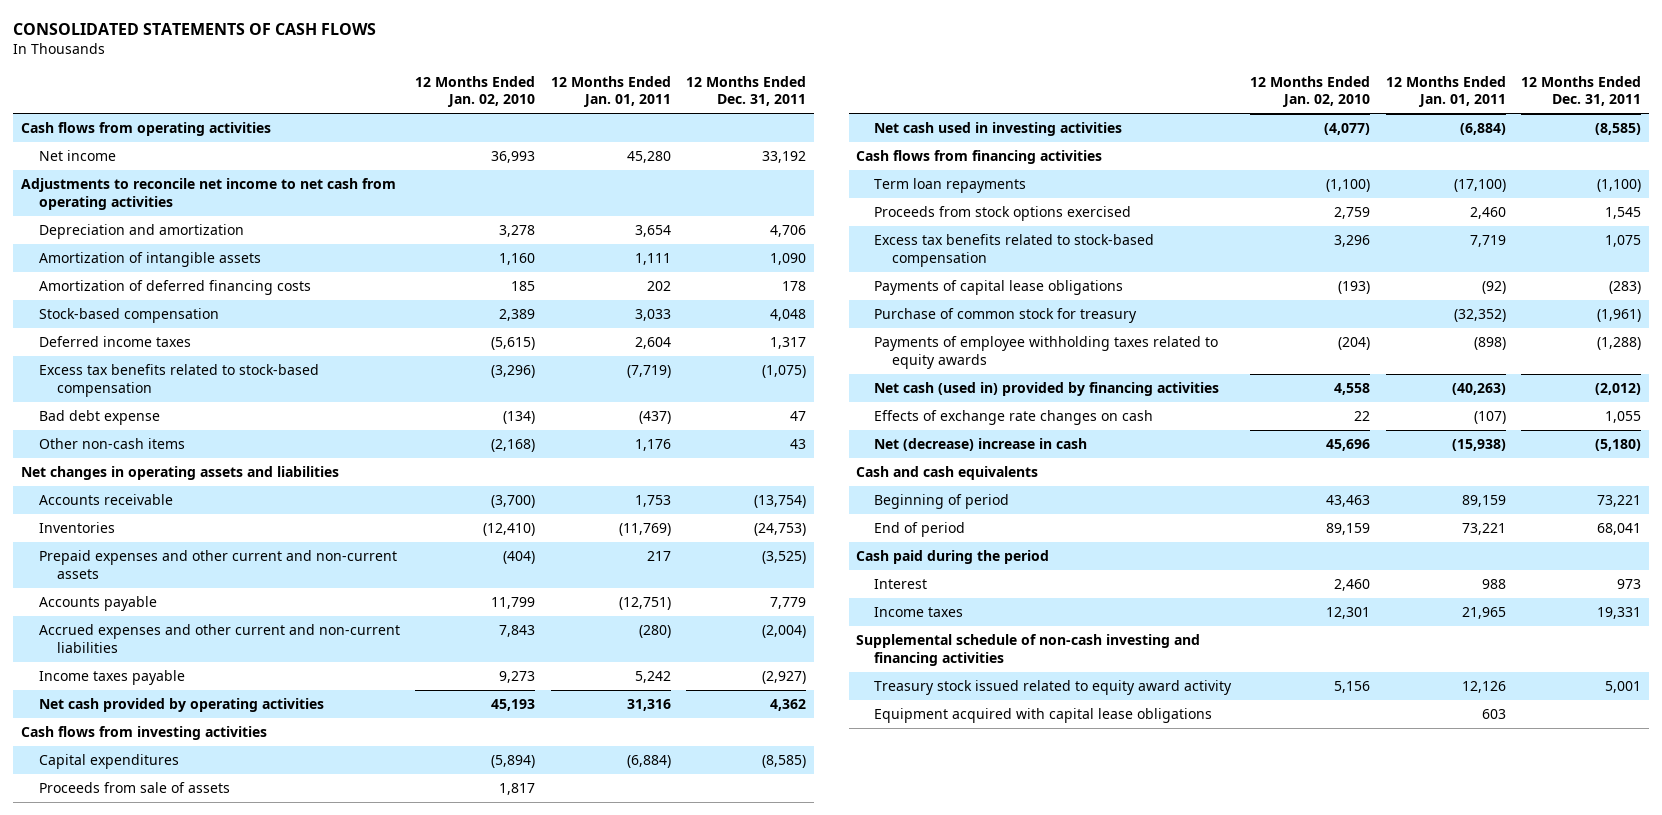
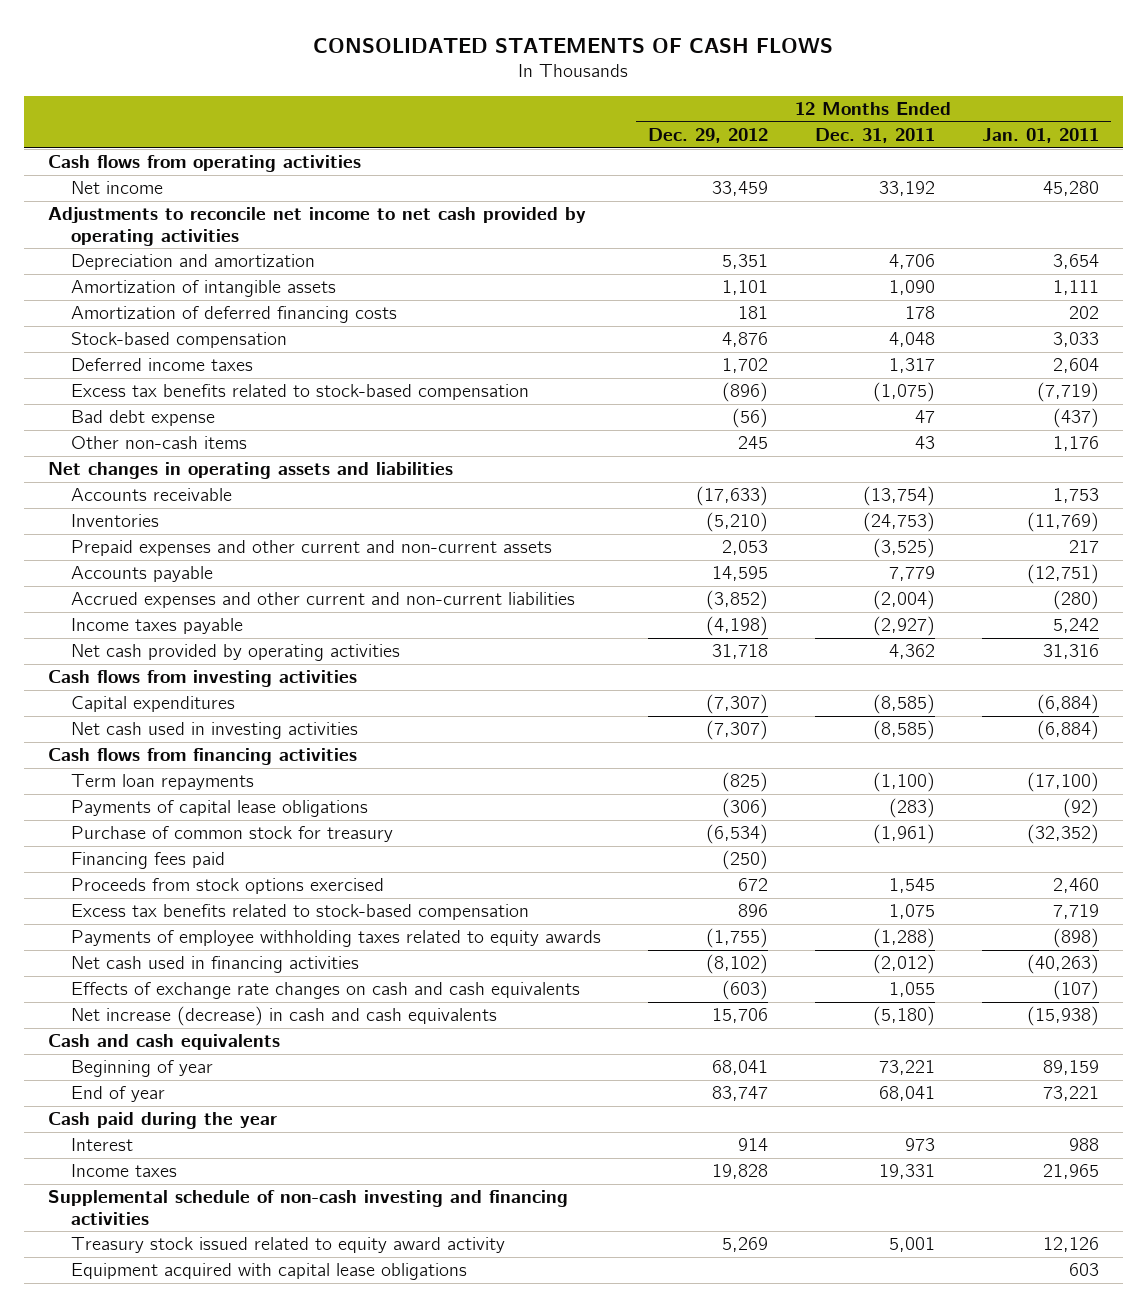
[415,75,536,108] 12 Months Ended Jan. 02, 2010 -> none
none -> [647,127,768,143] Dec. 29, 2012
[21,178,397,210] Adjustments to reconcile net income to net cash from operating activities -> [47,207,586,246] Adjustments to reconcile net income to net cash provided by operating activities
[38,782,230,794] Proceeds from sale of assets -> none
none -> [70,852,225,870] Financing fees paid
[874,206,1132,222] Proceeds from stock options exercised -> [70,878,384,895] Proceeds from stock options exercised
[874,234,1155,267] Excess tax benefits related to stock-based compensation -> [70,904,529,921] Excess tax benefits related to stock-based compensation
[874,382,1220,397] Net cash (used in) provided by financing activities -> [70,956,359,974] Net cash used in financing activities
[874,410,1154,426] Effects of exchange rate changes on cash -> [70,982,580,1000] Effects of exchange rate changes on cash and cash equivalents
[874,438,1088,452] Net (decrease) increase in cash -> [70,1006,497,1027] Net increase (decrease) in cash and cash equivalents
[874,494,1010,510] Beginning of period -> [70,1060,213,1078] Beginning of year
[874,522,966,538] End of period -> [70,1086,165,1103] End of year
[856,550,1050,565] Cash paid during the period -> [47,1112,277,1130] Cash paid during the year

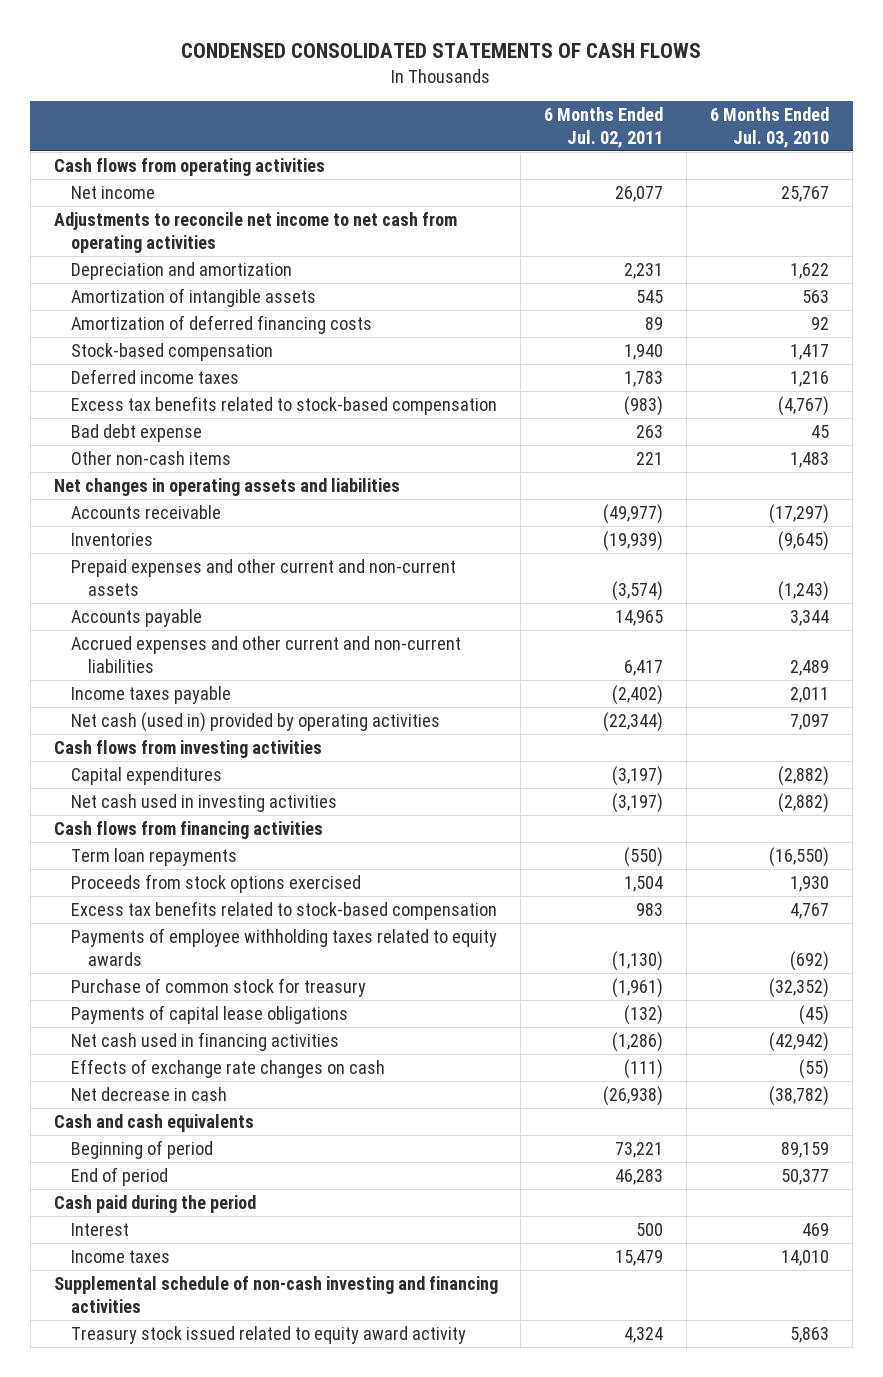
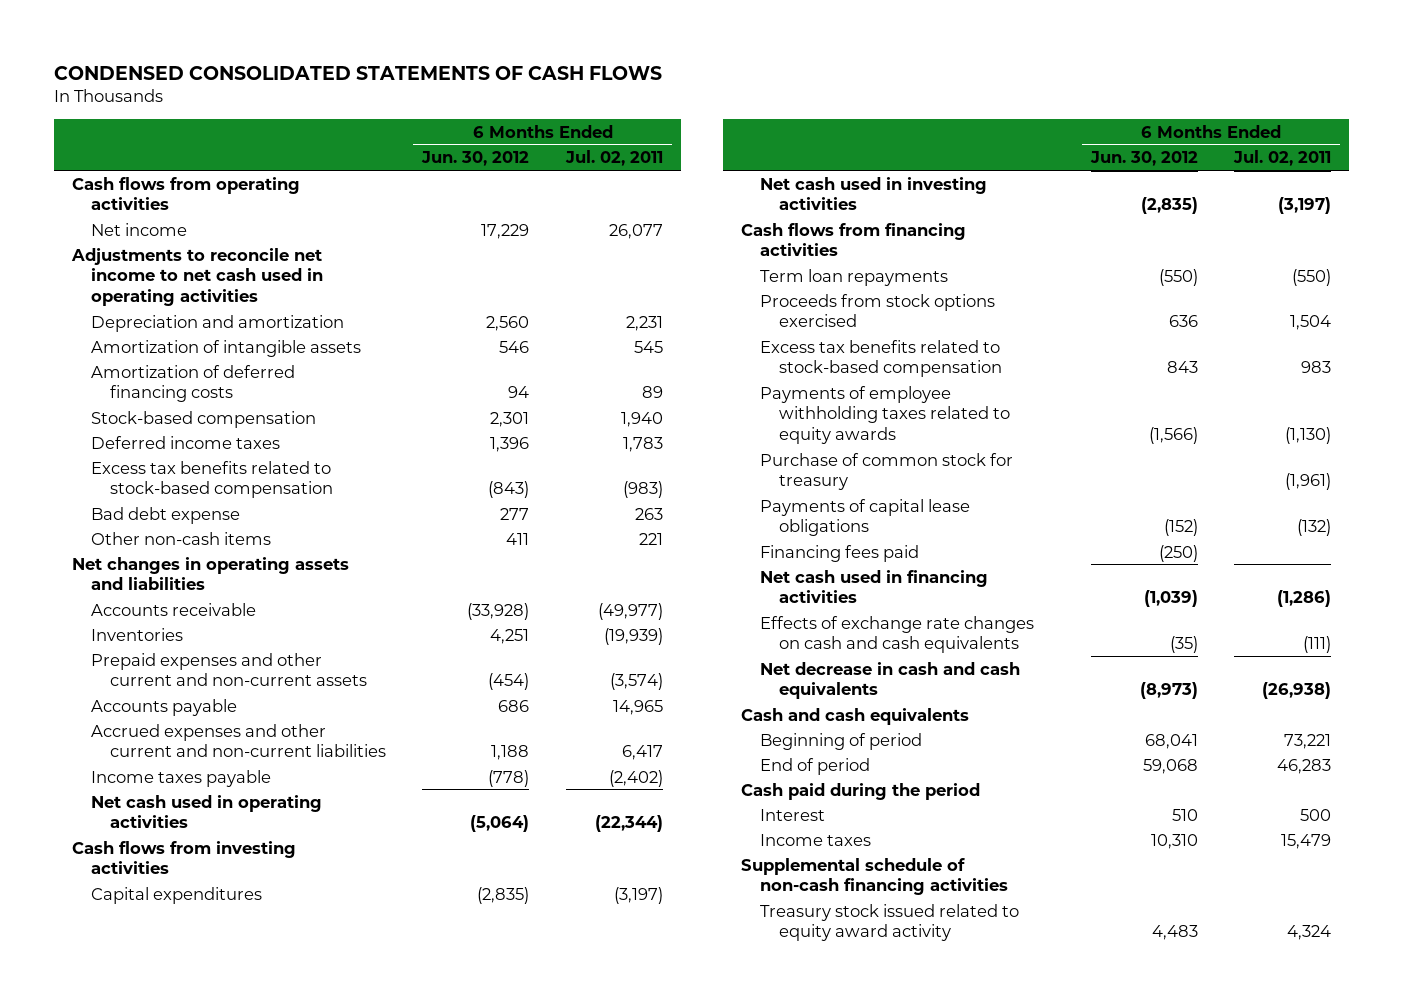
[710,107,830,148] 6 Months Ended Jul. 03, 2010 -> none
none -> [421,151,530,167] Jun. 30, 2012
[53,211,457,253] Adjustments to reconcile net income to net cash from operating activities -> [71,247,324,307] Adjustments to reconcile net income to net cash used in operating activities
[70,711,440,732] Net cash (used in) provided by operating activities -> [91,794,323,829] Net cash used in operating activities
none -> [759,544,919,562] Financing fees paid
[70,1058,385,1078] Effects of exchange rate changes on cash -> [759,615,1034,654] Effects of exchange rate changes on cash and cash equivalents
[70,1086,227,1101] Net decrease in cash -> [759,661,1020,700] Net decrease in cash and cash equivalents
[53,1275,498,1313] Supplemental schedule of non-cash investing and financing activities -> [740,857,1008,896] Supplemental schedule of non-cash financing activities

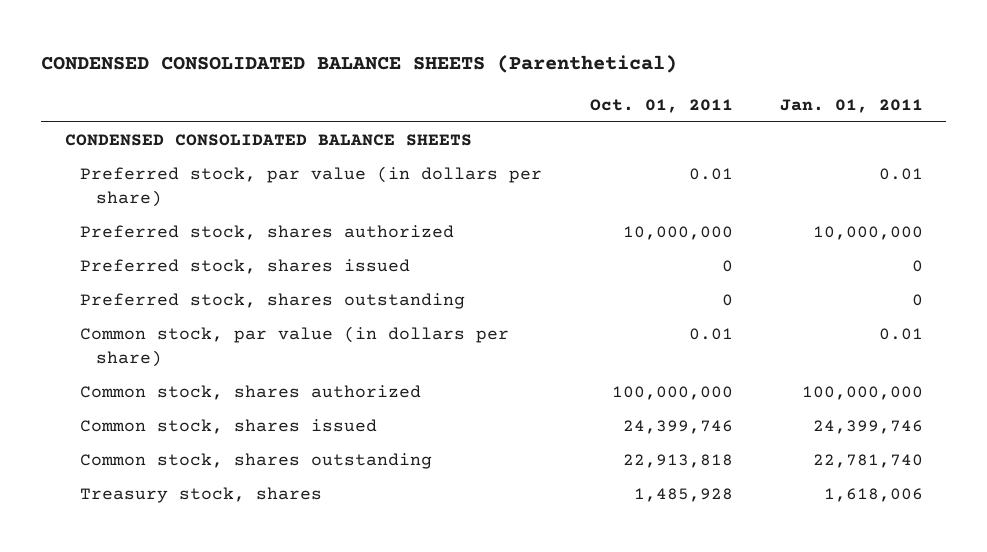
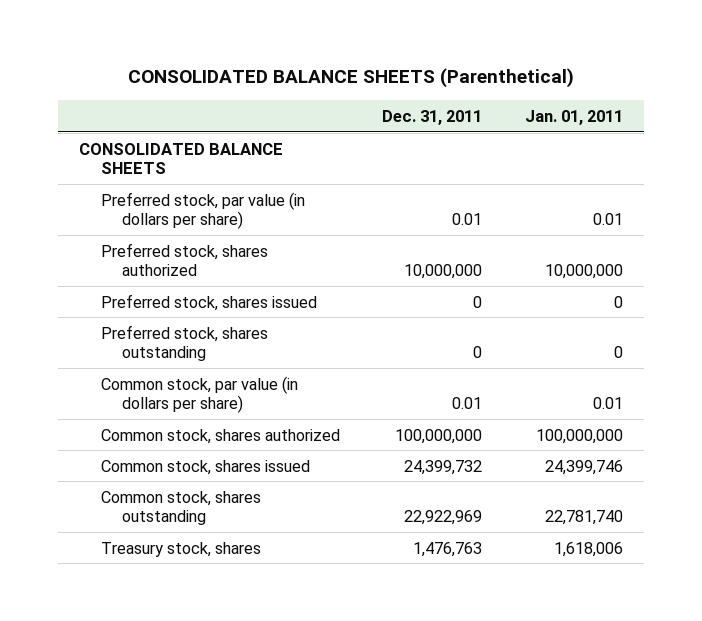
[41,55,678,74] CONDENSED CONSOLIDATED BALANCE SHEETS (Parenthetical) -> [127,68,574,89] CONSOLIDATED BALANCE SHEETS (Parenthetical)
[589,98,733,113] Oct. 01, 2011 -> none
none -> [382,109,483,125] Dec. 31, 2011
[64,134,472,147] CONDENSED CONSOLIDATED BALANCE SHEETS -> [78,142,283,175] CONSOLIDATED BALANCE SHEETS

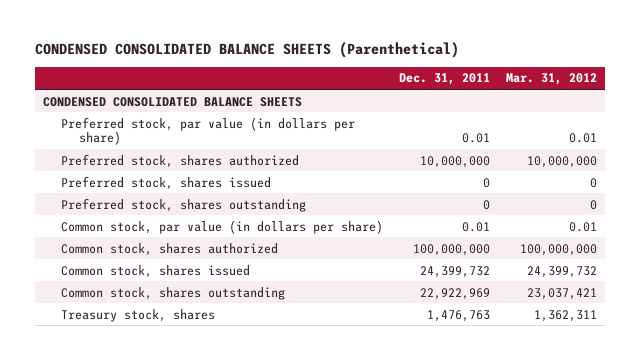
[127,68,574,89] CONSOLIDATED BALANCE SHEETS (Parenthetical) -> [34,42,459,59] CONDENSED CONSOLIDATED BALANCE SHEETS (Parenthetical)
[524,109,623,125] Jan. 01, 2011 -> none
none -> [506,73,598,86] Mar. 31, 2012
[78,142,283,175] CONSOLIDATED BALANCE SHEETS -> [43,96,303,107] CONDENSED CONSOLIDATED BALANCE SHEETS

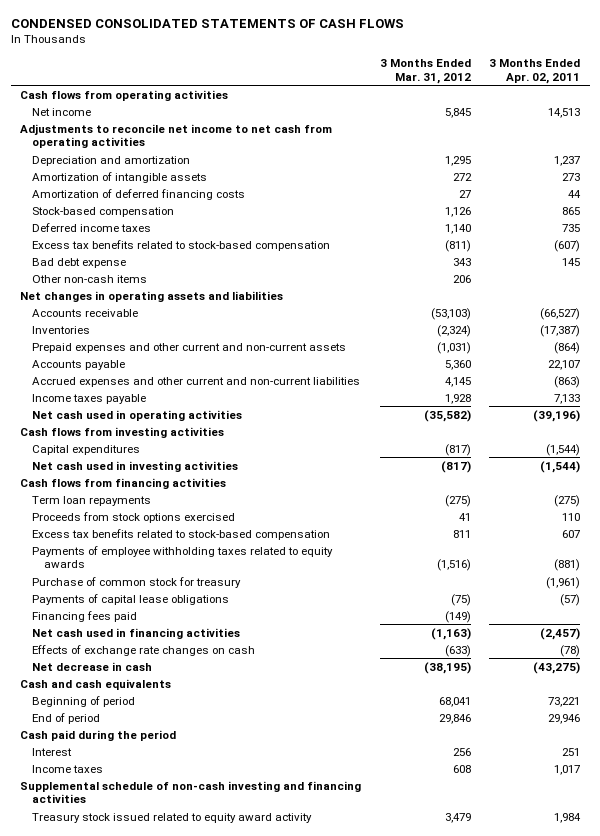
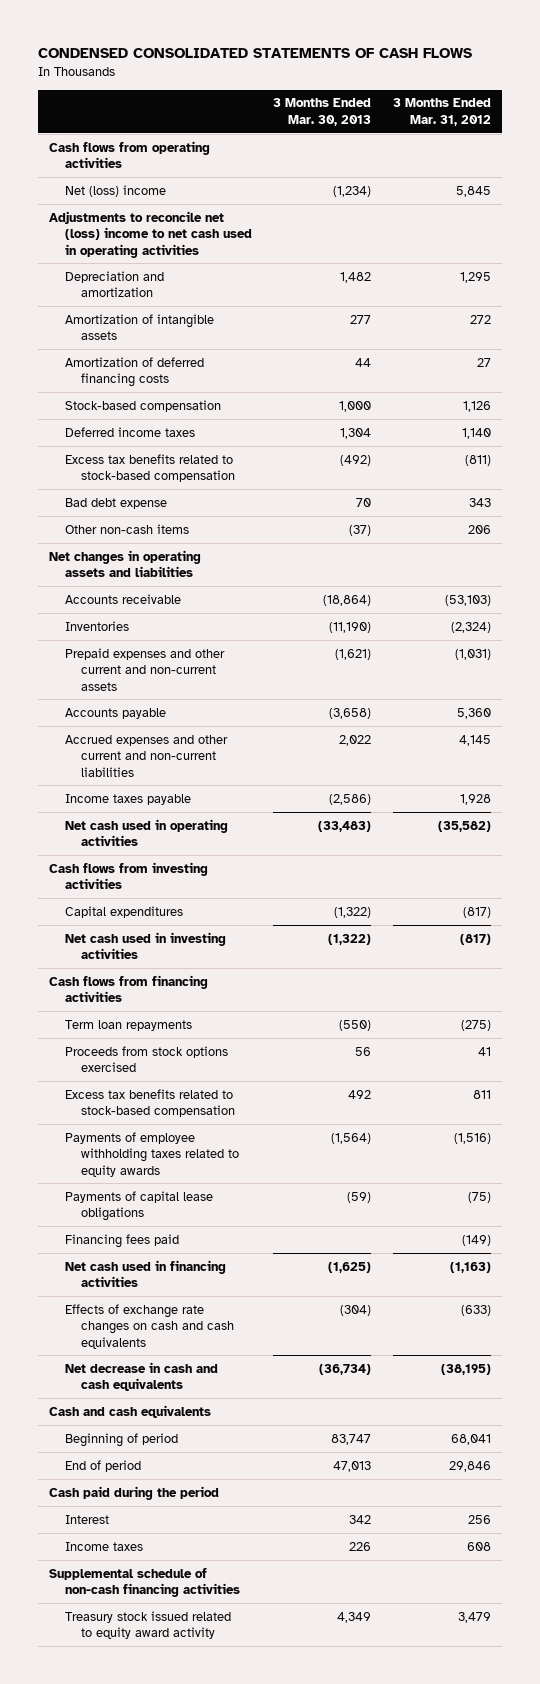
[489,59,581,84] 3 Months Ended Apr. 02, 2011 -> none
none -> [273,98,372,126] 3 Months Ended Mar. 30, 2013
[32,107,92,116] Net income -> [64,184,166,197] Net (loss) income
[19,123,332,149] Adjustments to reconcile net income to net cash from operating activities -> [48,210,252,258] Adjustments to reconcile net (loss) income to net cash used in operating activities
[32,576,242,588] Purchase of common stock for treasury -> none
[32,644,256,656] Effects of exchange rate changes on cash -> [64,1303,234,1349] Effects of exchange rate changes on cash and cash equivalents
[32,661,153,671] Net decrease in cash -> [64,1361,218,1392] Net decrease in cash and cash equivalents
[19,780,361,804] Supplemental schedule of non-cash investing and financing activities -> [48,1567,240,1598] Supplemental schedule of non-cash financing activities

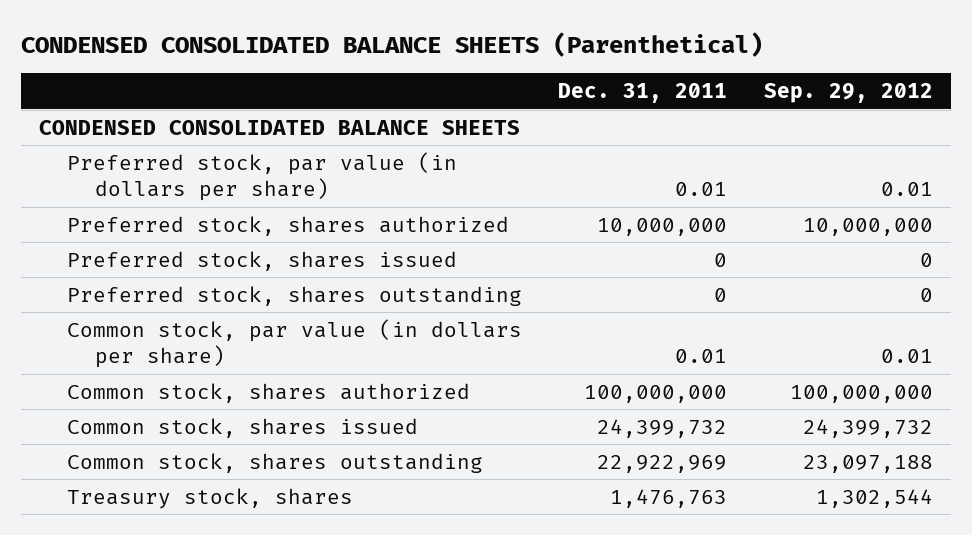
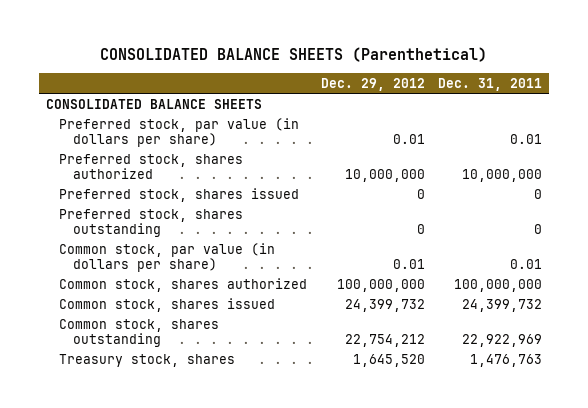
[21,31,764,57] CONDENSED CONSOLIDATED BALANCE SHEETS (Parenthetical) -> [100,46,488,62] CONSOLIDATED BALANCE SHEETS (Parenthetical)
[763,83,933,104] Sep. 29, 2012 -> none
none -> [320,77,425,91] Dec. 29, 2012
[39,119,521,135] CONDENSED CONSOLIDATED BALANCE SHEETS -> [46,98,263,109] CONSOLIDATED BALANCE SHEETS

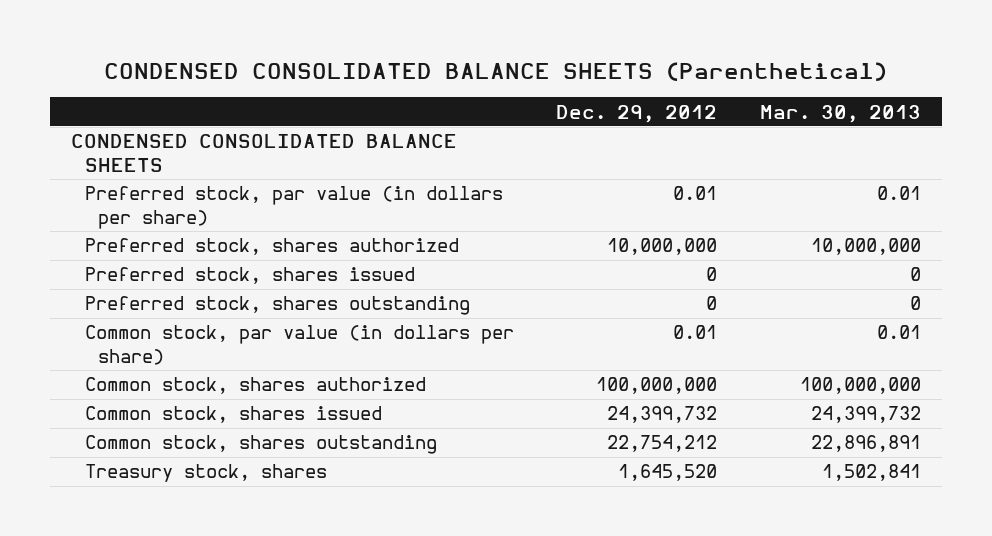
[100,46,488,62] CONSOLIDATED BALANCE SHEETS (Parenthetical) -> [104,61,888,81] CONDENSED CONSOLIDATED BALANCE SHEETS (Parenthetical)
[438,77,543,91] Dec. 31, 2011 -> none
none -> [760,104,922,123] Mar. 30, 2013
[46,98,263,109] CONSOLIDATED BALANCE SHEETS -> [71,134,458,172] CONDENSED CONSOLIDATED BALANCE SHEETS

